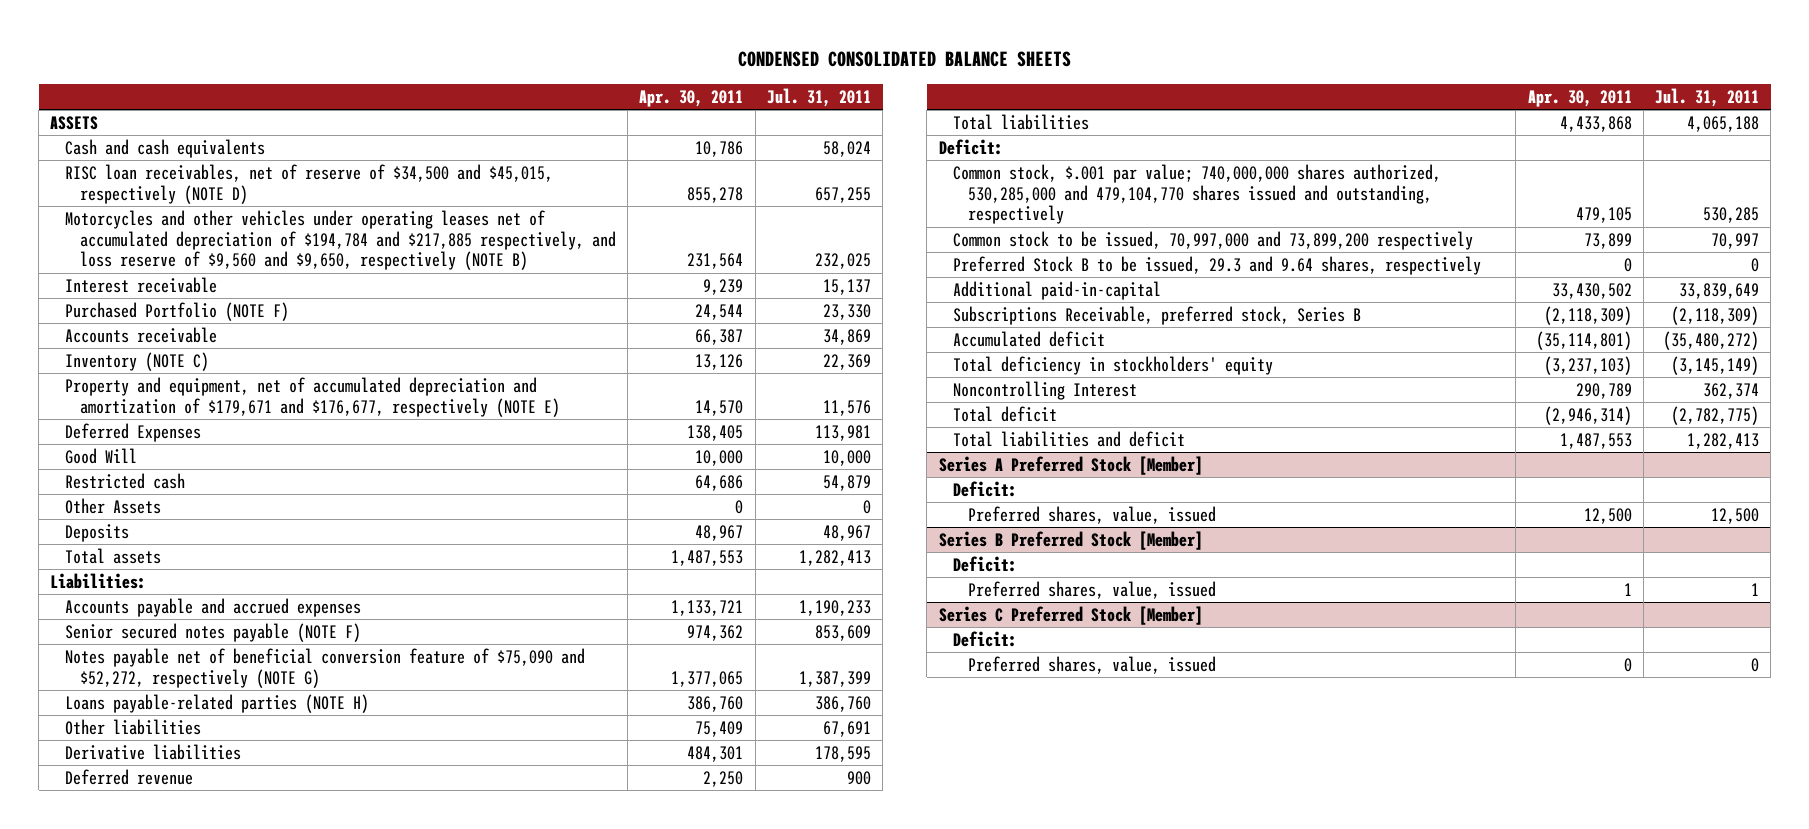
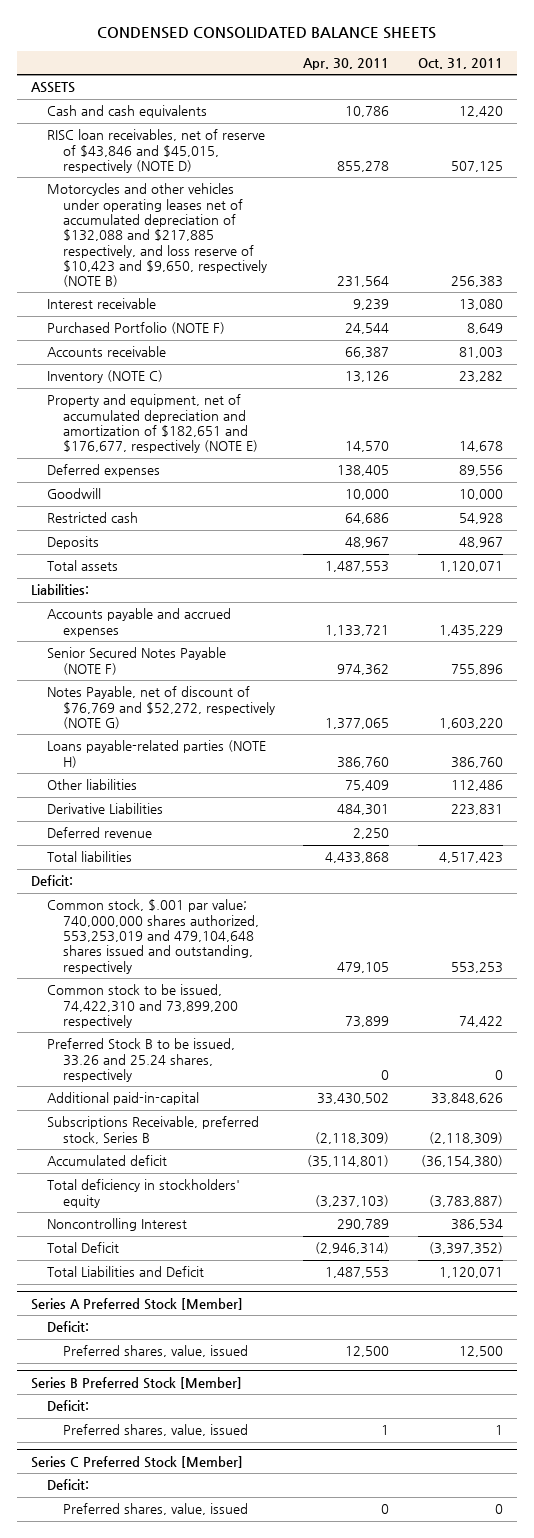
[766,87,871,107] Jul. 31, 2011 -> none
none -> [417,57,503,69] Oct. 31, 2011
[65,163,554,204] RISC loan receivables, net of reserve of $34,500 and $45,015, respectively (NOTE D) -> [46,129,265,174] RISC loan receivables, net of reserve of $43,846 and $45,015, respectively (NOTE D)
[65,209,617,271] Motorcycles and other vehicles under operating leases net of accumulated depreciation of $194,784 and $217,885 respectively, and loss reserve of $9,560 and $9,650, respectively (NOTE B) -> [46,183,267,288] Motorcycles and other vehicles under operating leases net of accumulated depreciation of $132,088 and $217,885 respectively, and loss reserve of $10,423 and $9,650, respectively (NOTE B)
[65,376,561,417] Property and equipment, net of accumulated depreciation and amortization of $179,671 and $176,677, respectively (NOTE E) -> [46,394,258,454] Property and equipment, net of accumulated depreciation and amortization of $182,651 and $176,677, respectively (NOTE E)
[65,422,202,442] Deferred Expenses -> [46,464,160,478] Deferred expenses
[65,447,138,464] Good Will -> [46,488,101,500] Goodwill
[65,497,162,514] Other Assets -> none
[65,622,362,642] Senior secured notes payable (NOTE F) -> [46,647,226,675] Senior Secured Notes Payable (NOTE F)
[65,647,586,688] Notes payable net of beneficial conversion feature of $75,090 and $52,272, respectively (NOTE G) -> [46,686,275,730] Notes Payable, net of discount of $76,769 and $52,272, respectively (NOTE G)
[65,743,242,760] Derivative liabilities -> [46,803,163,815] Derivative Liabilities
[953,163,1442,225] Common stock, $.001 par value; 740,000,000 shares authorized, 530,285,000 and 479,104,770 shares issued and outstanding, respectively -> [46,899,259,974] Common stock, $.001 par value; 740,000,000 shares authorized, 553,253,019 and 479,104,648 shares issued and outstanding, respectively
[953,230,1474,250] Common stock to be issued, 70,997,000 and 73,899,200 respectively -> [46,984,238,1029] Common stock to be issued, 74,422,310 and 73,899,200 respectively
[953,255,1482,275] Preferred Stock B to be issued, 29.3 and 9.64 shares, respectively -> [46,1038,235,1083] Preferred Stock B to be issued, 33.26 and 25.24 shares, respectively
[953,405,1058,422] Total deficit -> [46,1242,119,1254] Total Deficit
[953,430,1186,447] Total liabilities and deficit -> [46,1266,204,1278] Total Liabilities and Deficit

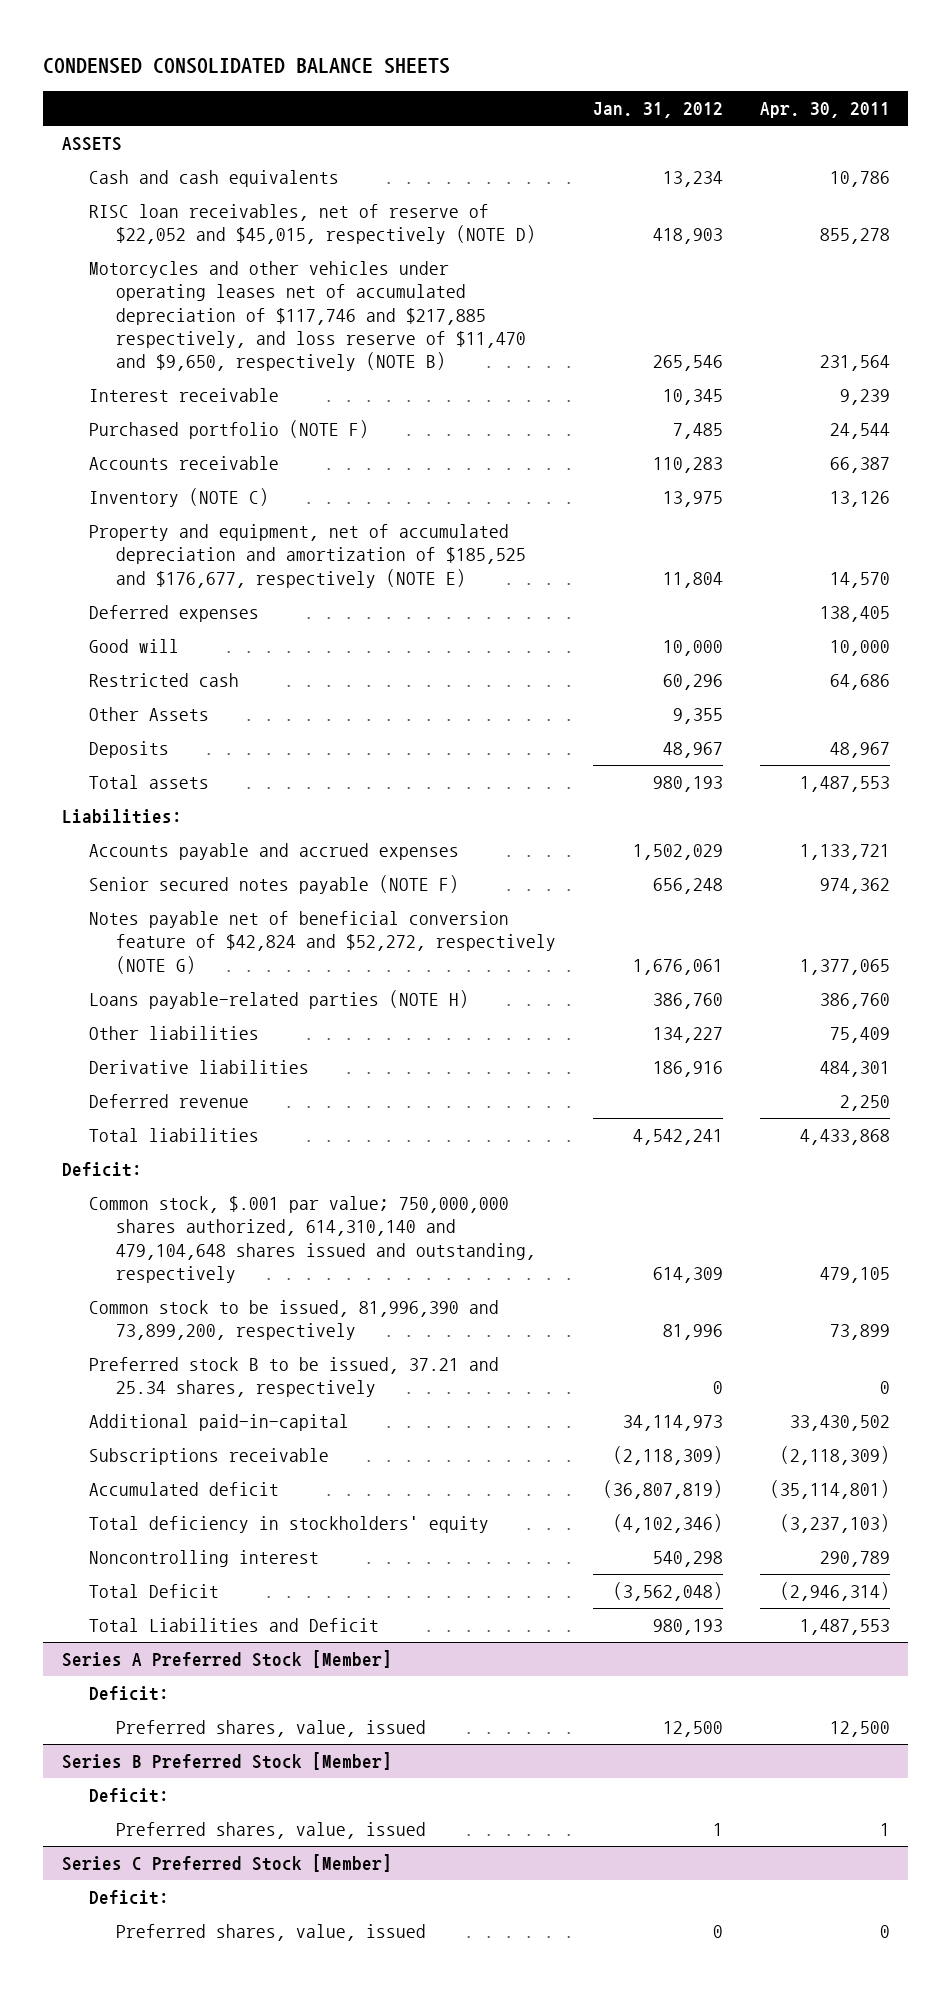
[417,57,503,69] Oct. 31, 2011 -> none
none -> [592,102,723,119] Jan. 31, 2012
[46,129,265,174] RISC loan receivables, net of reserve of $43,846 and $45,015, respectively (NOTE D) -> [88,203,536,245] RISC loan receivables, net of reserve of $22,052 and $45,015, respectively (NOTE D)
[46,183,267,288] Motorcycles and other vehicles under operating leases net of accumulated depreciation of $132,088 and $217,885 respectively, and loss reserve of $10,423 and $9,650, respectively (NOTE B) -> [88,260,526,372] Motorcycles and other vehicles under operating leases net of accumulated depreciation of $117,746 and $217,885 respectively, and loss reserve of $11,470 and $9,650, respectively (NOTE B)
[46,322,225,335] Purchased Portfolio (NOTE F) -> [88,419,369,439] Purchased portfolio (NOTE F)
[46,394,258,454] Property and equipment, net of accumulated depreciation and amortization of $182,651 and $176,677, respectively (NOTE E) -> [88,523,526,588] Property and equipment, net of accumulated depreciation and amortization of $185,525 and $176,677, respectively (NOTE E)
[46,488,101,500] Goodwill -> [88,638,179,653] Good will
none -> [88,706,209,721] Other Assets
[46,647,226,675] Senior Secured Notes Payable (NOTE F) -> [88,874,459,894] Senior secured notes payable (NOTE F)
[46,686,275,730] Notes Payable, net of discount of $76,769 and $52,272, respectively (NOTE G) -> [88,910,556,974] Notes payable net of beneficial conversion feature of $42,824 and $52,272, respectively (NOTE G)
[46,803,163,815] Derivative Liabilities -> [88,1059,309,1074] Derivative liabilities
[46,899,259,974] Common stock, $.001 par value; 740,000,000 shares authorized, 553,253,019 and 479,104,648 shares issued and outstanding, respectively -> [88,1195,536,1283] Common stock, $.001 par value; 750,000,000 shares authorized, 614,310,140 and 479,104,648 shares issued and outstanding, respectively
[46,984,238,1029] Common stock to be issued, 74,422,310 and 73,899,200 respectively -> [88,1299,499,1341] Common stock to be issued, 81,996,390 and 73,899,200, respectively
[46,1038,235,1083] Preferred Stock B to be issued, 33.26 and 25.24 shares, respectively -> [88,1356,499,1398] Preferred stock B to be issued, 37.21 and 25.34 shares, respectively
[46,1116,259,1144] Subscriptions Receivable, preferred stock, Series B -> [88,1447,329,1465] Subscriptions receivable
[46,1218,187,1232] Noncontrolling Interest -> [88,1549,319,1567] Noncontrolling interest

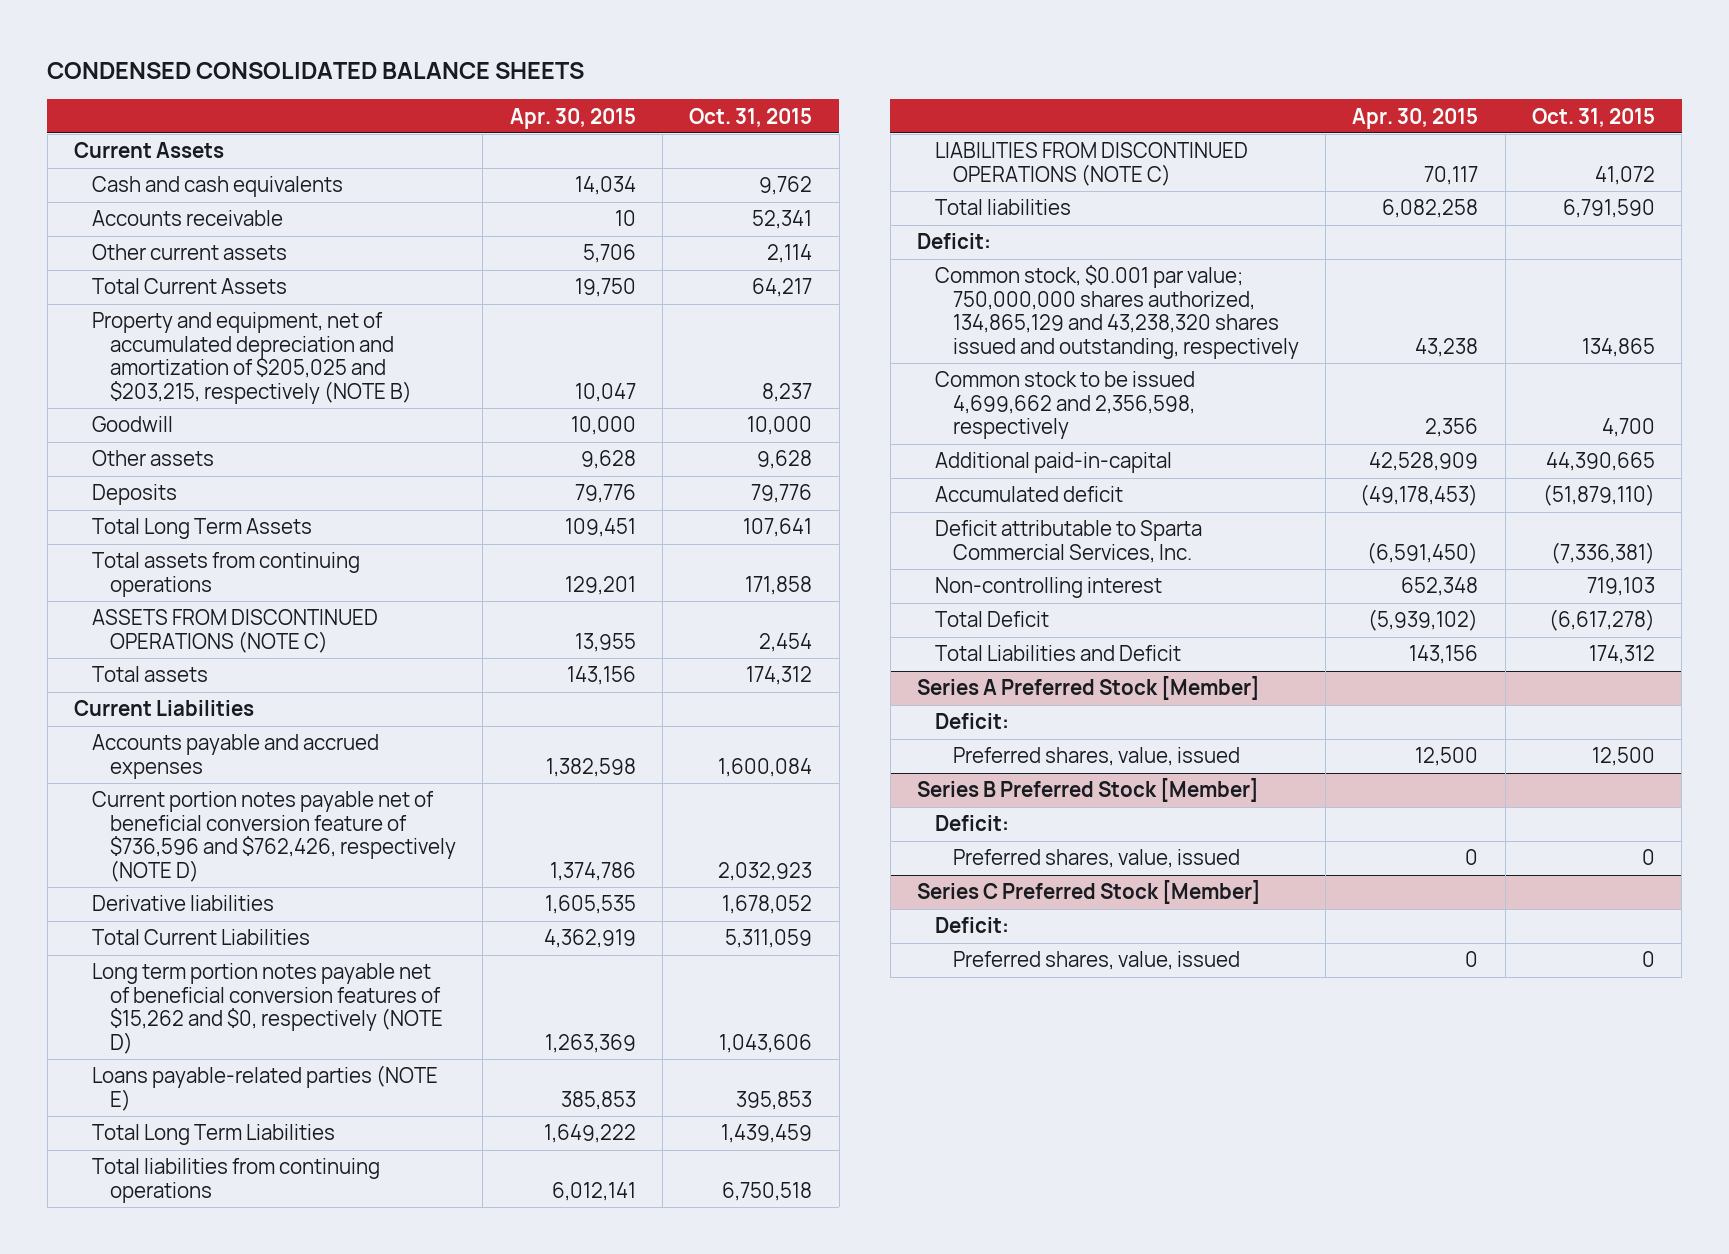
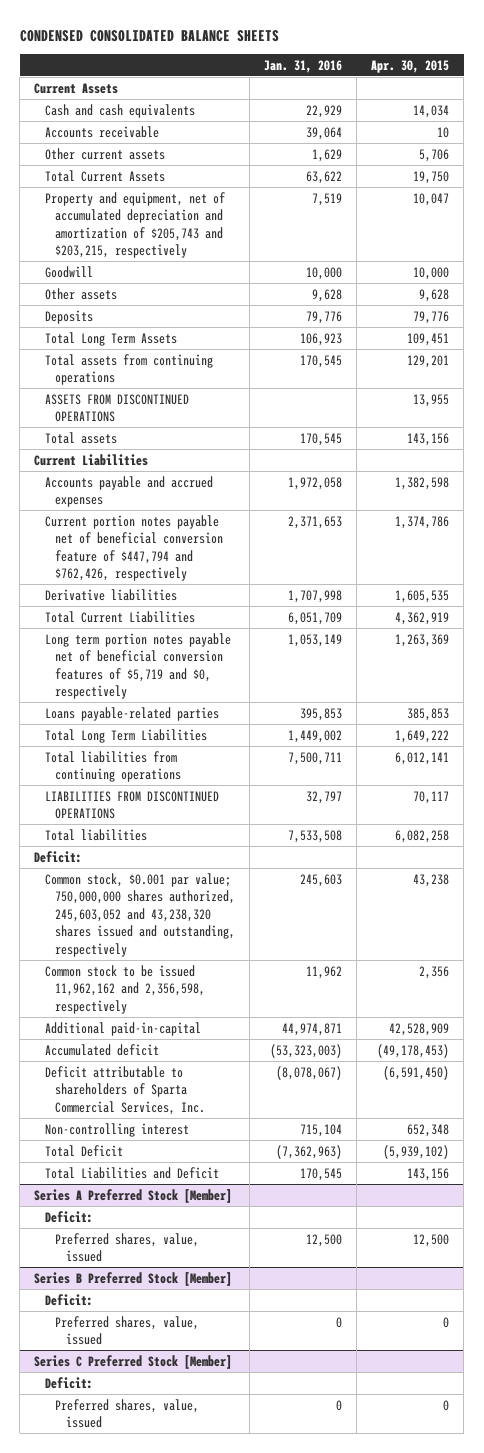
[689,107,813,127] Oct. 31, 2015 -> none
none -> [264,59,343,73] Jan. 31, 2016
[92,312,412,405] Property and equipment, net of accumulated depreciation and amortization of $205,025 and $203,215, respectively (NOTE B) -> [44,191,225,259] Property and equipment, net of accumulated depreciation and amortization of $205,743 and $203,215, respectively
[92,609,379,653] ASSETS FROM DISCONTINUED OPERATIONS (NOTE C) -> [44,393,189,423] ASSETS FROM DISCONTINUED OPERATIONS
[92,791,456,883] Current portion notes payable net of beneficial conversion feature of $736,596 and $762,426, respectively (NOTE D) -> [44,514,224,582] Current portion notes payable net of beneficial conversion feature of $447,794 and $762,426, respectively
[92,963,443,1055] Long term portion notes payable net of beneficial conversion features of $15,262 and $0, respectively (NOTE D) -> [44,632,231,700] Long term portion notes payable net of beneficial conversion features of $5,719 and $0, respectively
[92,1065,439,1111] Loans payable-related parties (NOTE E) -> [44,706,219,721] Loans payable-related parties
[934,142,1248,186] LIABILITIES FROM DISCONTINUED OPERATIONS (NOTE C) -> [44,790,219,820] LIABILITIES FROM DISCONTINUED OPERATIONS
[934,265,1299,360] Common stock, $0.001 par value; 750,000,000 shares authorized, 134,865,129 and 43,238,320 shares issued and outstanding, respectively -> [44,872,236,957] Common stock, $0.001 par value; 750,000,000 shares authorized, 245,603,052 and 43,238,320 shares issued and outstanding, respectively
[934,371,1195,440] Common stock to be issued 4,699,662 and 2,356,598, respectively -> [44,964,206,1014] Common stock to be issued 11,962,162 and 2,356,598, respectively
[934,520,1202,563] Deficit attributable to Sparta Commercial Services, Inc. -> [44,1065,206,1115] Deficit attributable to shareholders of Sparta Commercial Services, Inc.

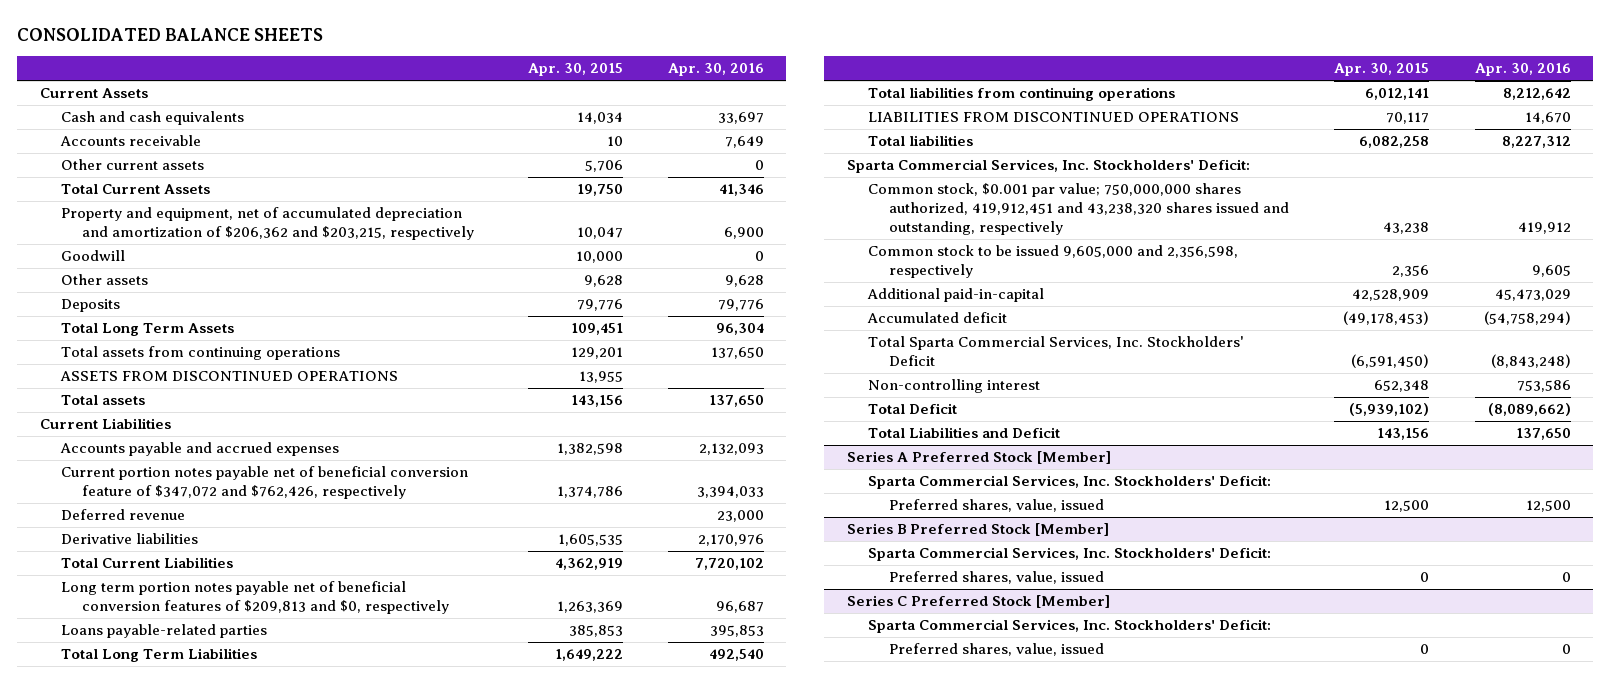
[19,29,279,42] CONDENSED CONSOLIDATED BALANCE SHEETS -> [17,27,324,41] CONSOLIDATED BALANCE SHEETS
[264,59,343,73] Jan. 31, 2016 -> none
none -> [667,63,764,77] Apr. 30, 2016
[44,191,225,259] Property and equipment, net of accumulated depreciation and amortization of $205,743 and $203,215, respectively -> [61,207,475,241] Property and equipment, net of accumulated depreciation and amortization of $206,362 and $203,215, respectively
[44,514,224,582] Current portion notes payable net of beneficial conversion feature of $447,794 and $762,426, respectively -> [61,466,469,500] Current portion notes payable net of beneficial conversion feature of $347,072 and $762,426, respectively
none -> [61,509,186,521] Deferred revenue
[44,632,231,700] Long term portion notes payable net of beneficial conversion features of $5,719 and $0, respectively -> [61,581,450,615] Long term portion notes payable net of beneficial conversion features of $209,813 and $0, respectively
[34,850,83,863] Deficit: -> none
none -> [846,159,1250,174] Sparta Commercial Services, Inc. Stockholders' Deficit:
[44,872,236,957] Common stock, $0.001 par value; 750,000,000 shares authorized, 245,603,052 and 43,238,320 shares issued and outstanding, respectively -> [867,183,1290,236] Common stock, $0.001 par value; 750,000,000 shares authorized, 419,912,451 and 43,238,320 shares issued and outstanding, respectively
[44,964,206,1014] Common stock to be issued 11,962,162 and 2,356,598, respectively -> [867,245,1238,279] Common stock to be issued 9,605,000 and 2,356,598, respectively
[44,1065,206,1115] Deficit attributable to shareholders of Sparta Commercial Services, Inc. -> [867,336,1244,367] Total Sparta Commercial Services, Inc. Stockholders' Deficit
[44,1210,93,1223] Deficit: -> none
none -> [867,475,1271,490] Sparta Commercial Services, Inc. Stockholders' Deficit:
[44,1293,93,1306] Deficit: -> none
none -> [867,547,1271,562] Sparta Commercial Services, Inc. Stockholders' Deficit:
[44,1376,93,1389] Deficit: -> none
none -> [867,619,1271,634] Sparta Commercial Services, Inc. Stockholders' Deficit:

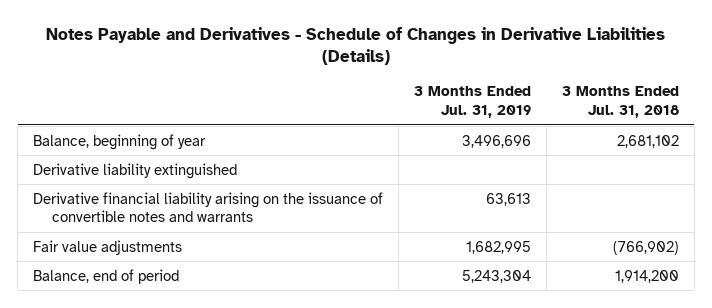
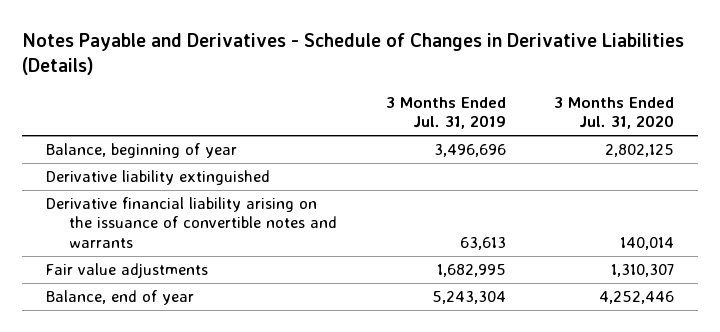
[561,86,679,118] 3 Months Ended Jul. 31, 2018 -> none
none -> [554,97,675,130] 3 Months Ended Jul. 31, 2020
[33,268,180,284] Balance, end of period -> [45,290,194,306] Balance, end of year

